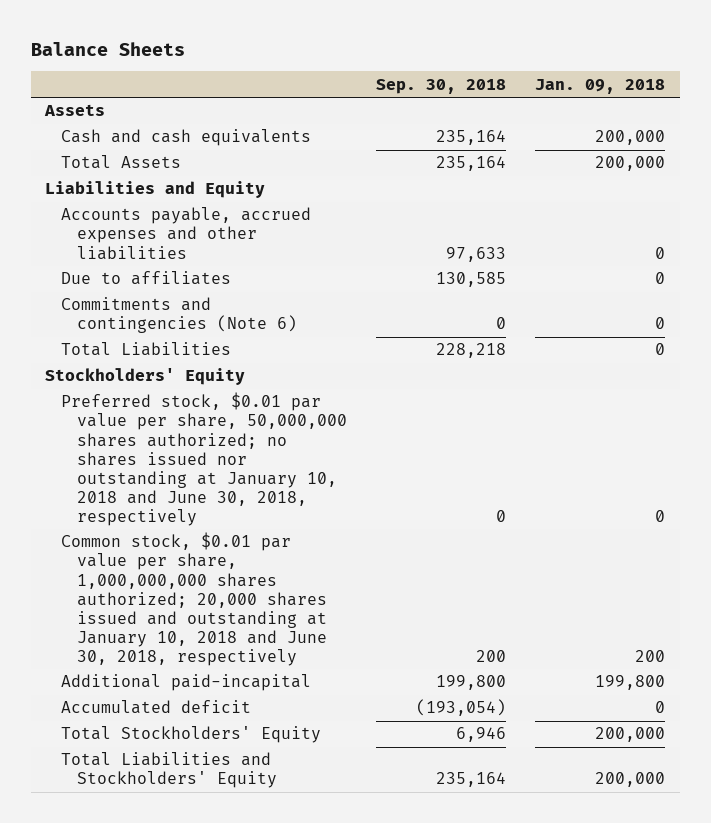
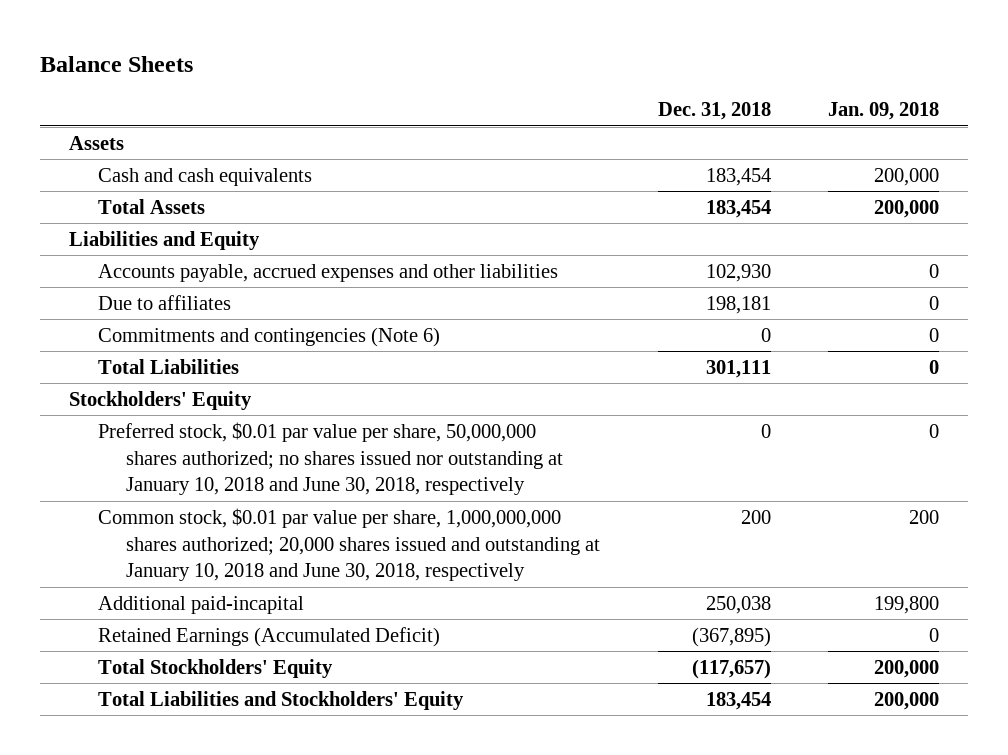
[376,78,507,94] Sep. 30, 2018 -> none
none -> [657,102,771,121] Dec. 31, 2018
[61,700,252,715] Accumulated deficit -> [97,626,440,647] Retained Earnings (Accumulated Deficit)

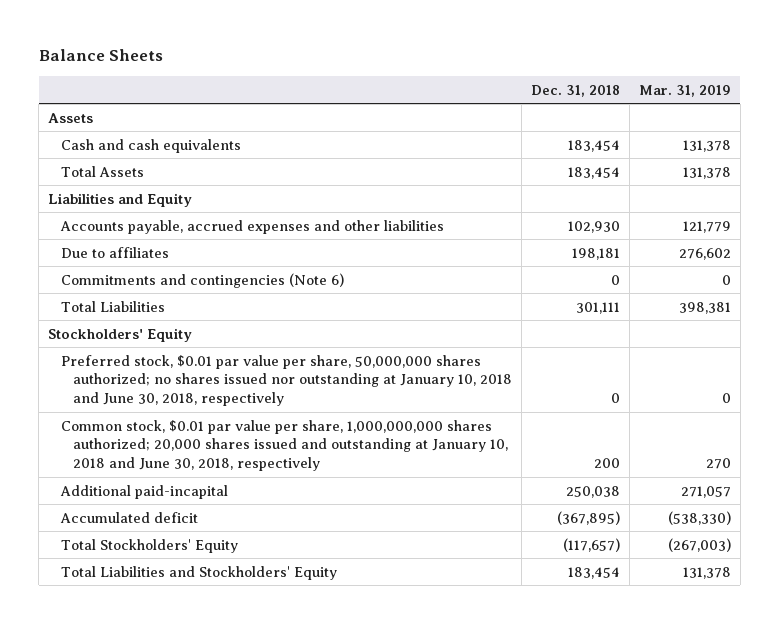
[828,102,940,121] Jan. 09, 2018 -> none
none -> [638,84,731,97] Mar. 31, 2019
[97,626,440,647] Retained Earnings (Accumulated Deficit) -> [59,511,198,523] Accumulated deficit

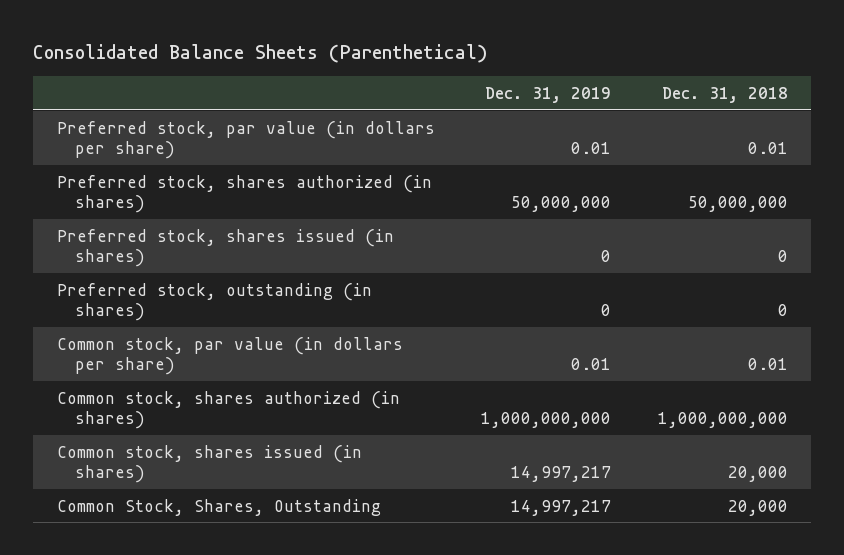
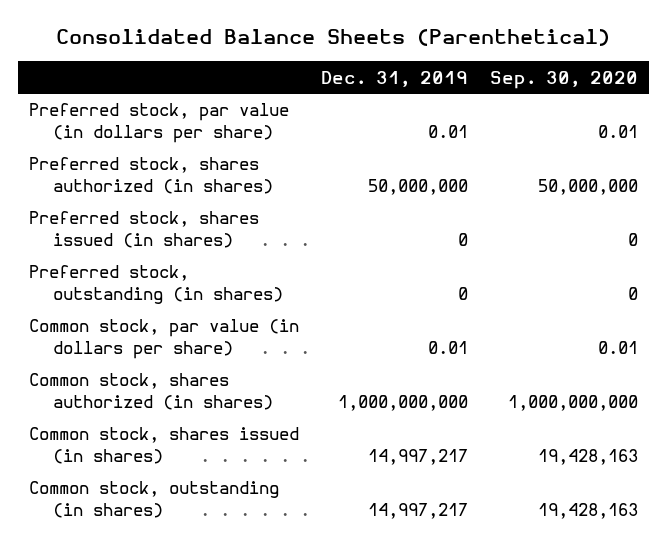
[661,86,788,103] Dec. 31, 2018 -> none
none -> [489,70,638,89] Sep. 30, 2020
[56,498,381,516] Common Stock, Shares, Outstanding -> [28,481,279,519] Common stock, outstanding (in shares)

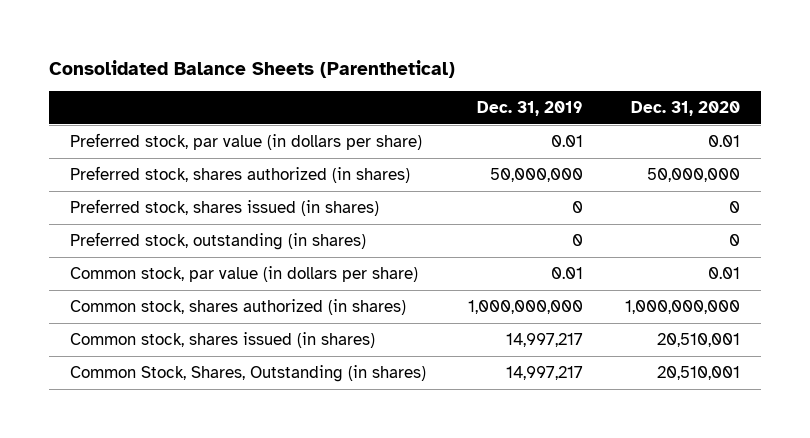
[489,70,638,89] Sep. 30, 2020 -> none
none -> [630,100,740,116] Dec. 31, 2020
[28,481,279,519] Common stock, outstanding (in shares) -> [70,364,427,382] Common Stock, Shares, Outstanding (in shares)

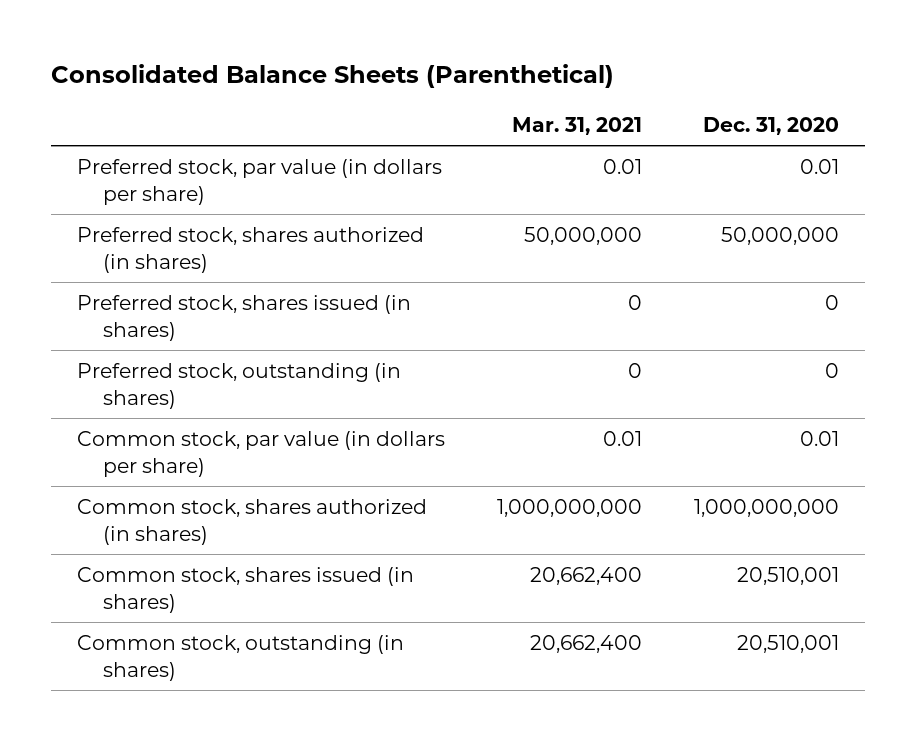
[476,100,583,116] Dec. 31, 2019 -> none
none -> [512,116,643,135] Mar. 31, 2021
[70,364,427,382] Common Stock, Shares, Outstanding (in shares) -> [77,634,405,681] Common stock, outstanding (in shares)

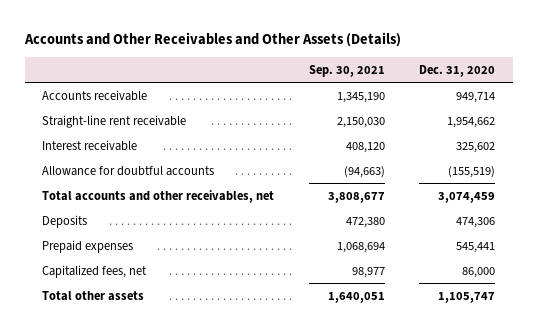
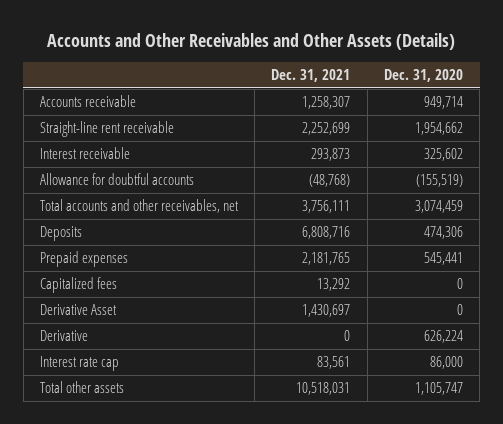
[308,64,385,77] Sep. 30, 2021 -> none
none -> [271,69,351,83] Dec. 31, 2021
[42,264,148,278] Capitalized fees, net -> [39,277,117,294] Capitalized fees
[462,266,496,278] 86,000 -> [456,278,463,290] 0
none -> [39,304,117,316] Derivative Asset
none -> [39,330,88,342] Derivative
none -> [39,356,119,372] Interest rate cap

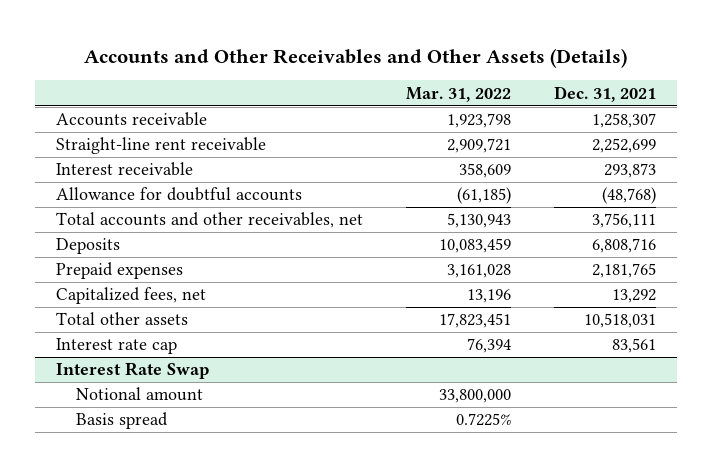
[383,69,463,83] Dec. 31, 2020 -> none
none -> [405,86,511,102] Mar. 31, 2022
[39,304,117,316] Derivative Asset -> none
[39,330,88,342] Derivative -> none
[39,277,117,294] Capitalized fees -> [56,287,207,305] Capitalized fees, net
[39,356,119,372] Interest rate cap -> [56,338,178,355] Interest rate cap
none -> [56,362,210,380] Interest Rate Swap
none -> [76,387,204,402] Notional amount
none -> [76,412,169,430] Basis spread

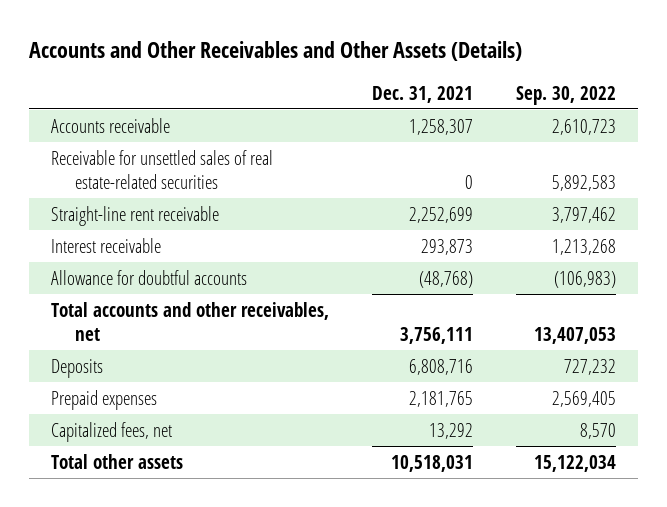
[405,86,511,102] Mar. 31, 2022 -> none
none -> [516,85,617,105] Sep. 30, 2022
none -> [50,149,273,189] Receivable for unsettled sales of real estate-related securities
[56,338,178,355] Interest rate cap -> none
[56,362,210,380] Interest Rate Swap -> none
[76,387,204,402] Notional amount -> none
[76,412,169,430] Basis spread -> none

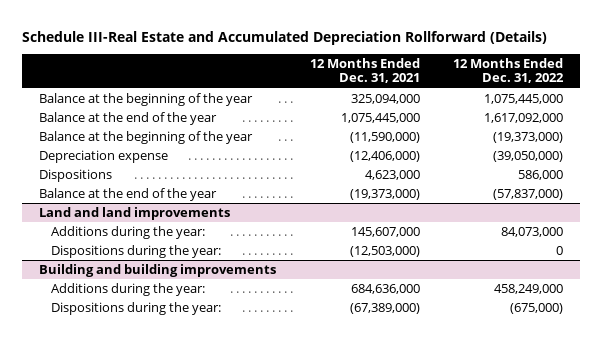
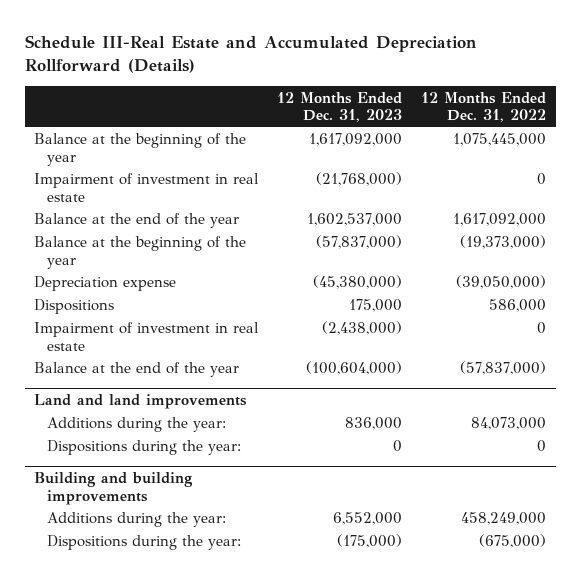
[309,57,420,84] 12 Months Ended Dec. 31, 2021 -> none
none -> [277,91,403,123] 12 Months Ended Dec. 31, 2023
none -> [34,173,260,203] Impairment of investment in real estate
none -> [34,322,260,352] Impairment of investment in real estate

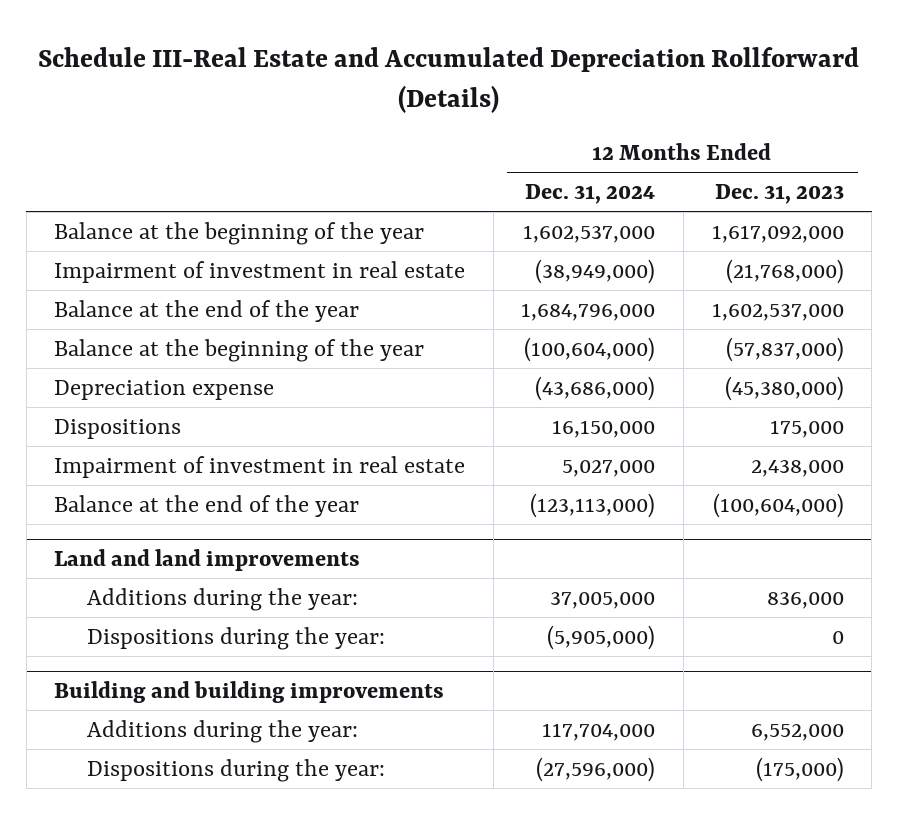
[421,91,547,123] 12 Months Ended Dec. 31, 2022 -> none
none -> [525,184,656,205] Dec. 31, 2024
[322,321,403,336] (2,438,000) -> [750,459,844,477] 2,438,000

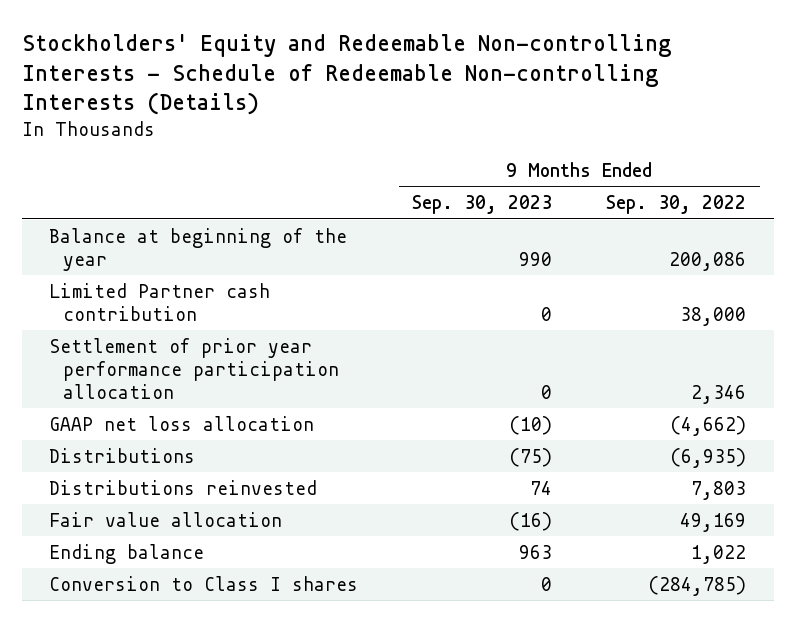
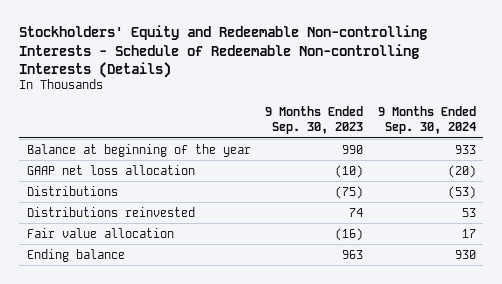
[606,195,747,215] Sep. 30, 2022 -> none
none -> [377,105,476,135] 9 Months Ended Sep. 30, 2024
[48,282,270,321] Limited Partner cash contribution -> none
[48,337,340,399] Settlement of prior year performance participation allocation -> none
[48,575,358,591] Conversion to Class I shares -> none

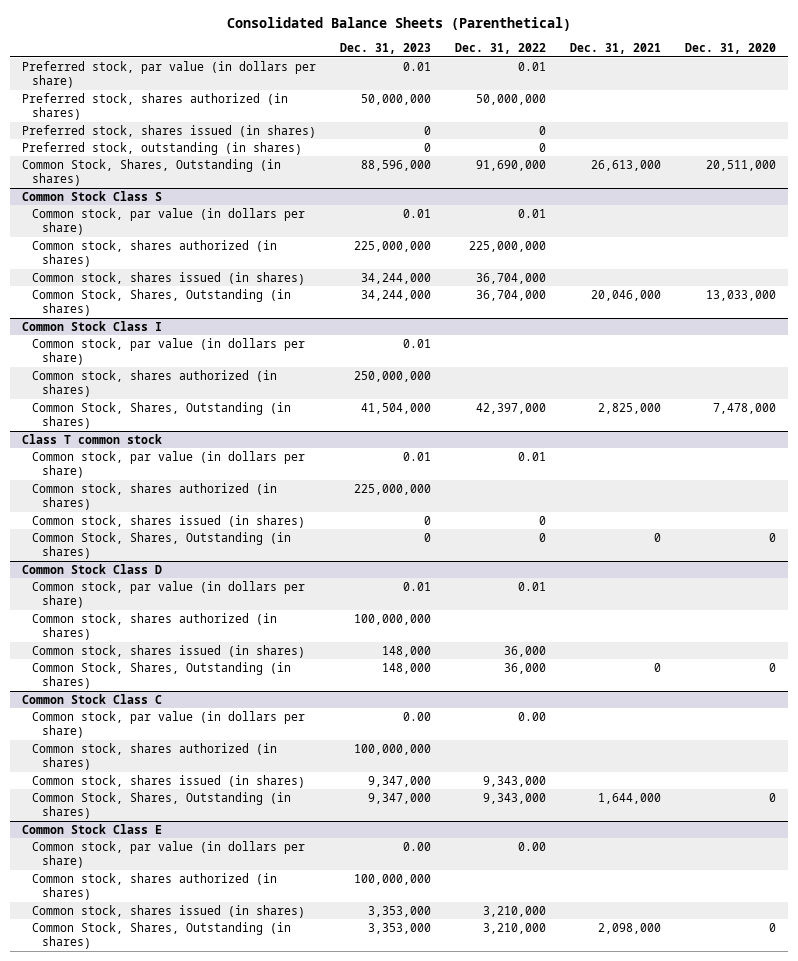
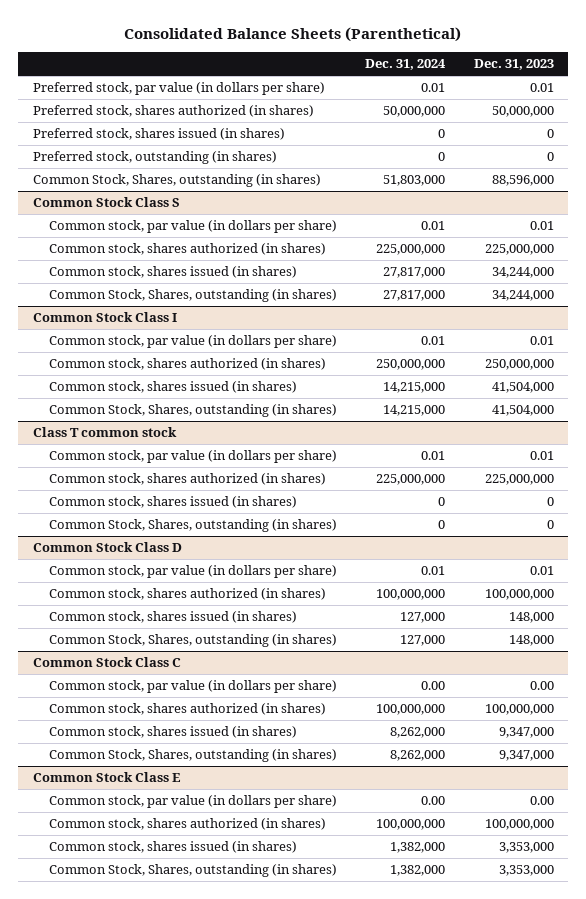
[454,43,546,55] Dec. 31, 2022 -> none
[570,43,662,55] Dec. 31, 2021 -> none
[685,43,777,55] Dec. 31, 2020 -> none
none -> [365,59,447,71] Dec. 31, 2024
[21,158,281,187] Common Stock, Shares, Outstanding (in shares) -> [32,174,321,188] Common Stock, Shares, outstanding (in shares)
[31,288,291,317] Common Stock, Shares, Outstanding (in shares) -> [48,289,337,303] Common Stock, Shares, outstanding (in shares)
none -> [48,381,297,394] Common stock, shares issued (in shares)
[31,401,291,430] Common Stock, Shares, Outstanding (in shares) -> [48,404,337,418] Common Stock, Shares, outstanding (in shares)
[31,531,291,560] Common Stock, Shares, Outstanding (in shares) -> [48,519,337,533] Common Stock, Shares, outstanding (in shares)
[31,661,291,690] Common Stock, Shares, Outstanding (in shares) -> [48,634,337,648] Common Stock, Shares, outstanding (in shares)
[31,791,291,820] Common Stock, Shares, Outstanding (in shares) -> [48,749,337,763] Common Stock, Shares, outstanding (in shares)
[31,921,291,950] Common Stock, Shares, Outstanding (in shares) -> [48,864,337,878] Common Stock, Shares, outstanding (in shares)

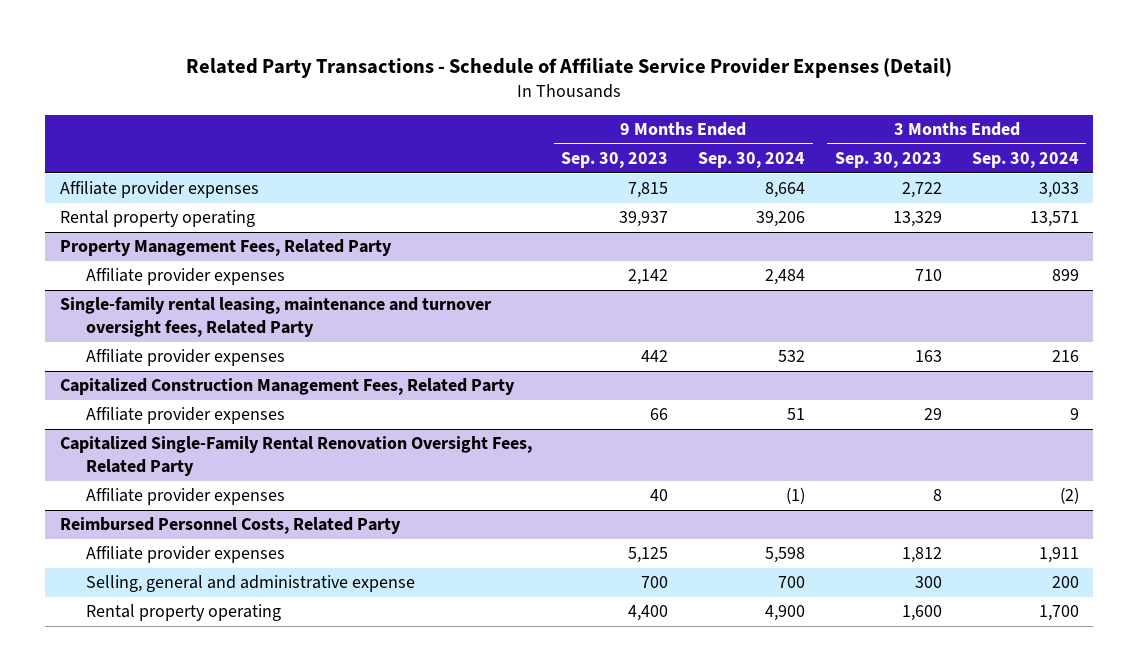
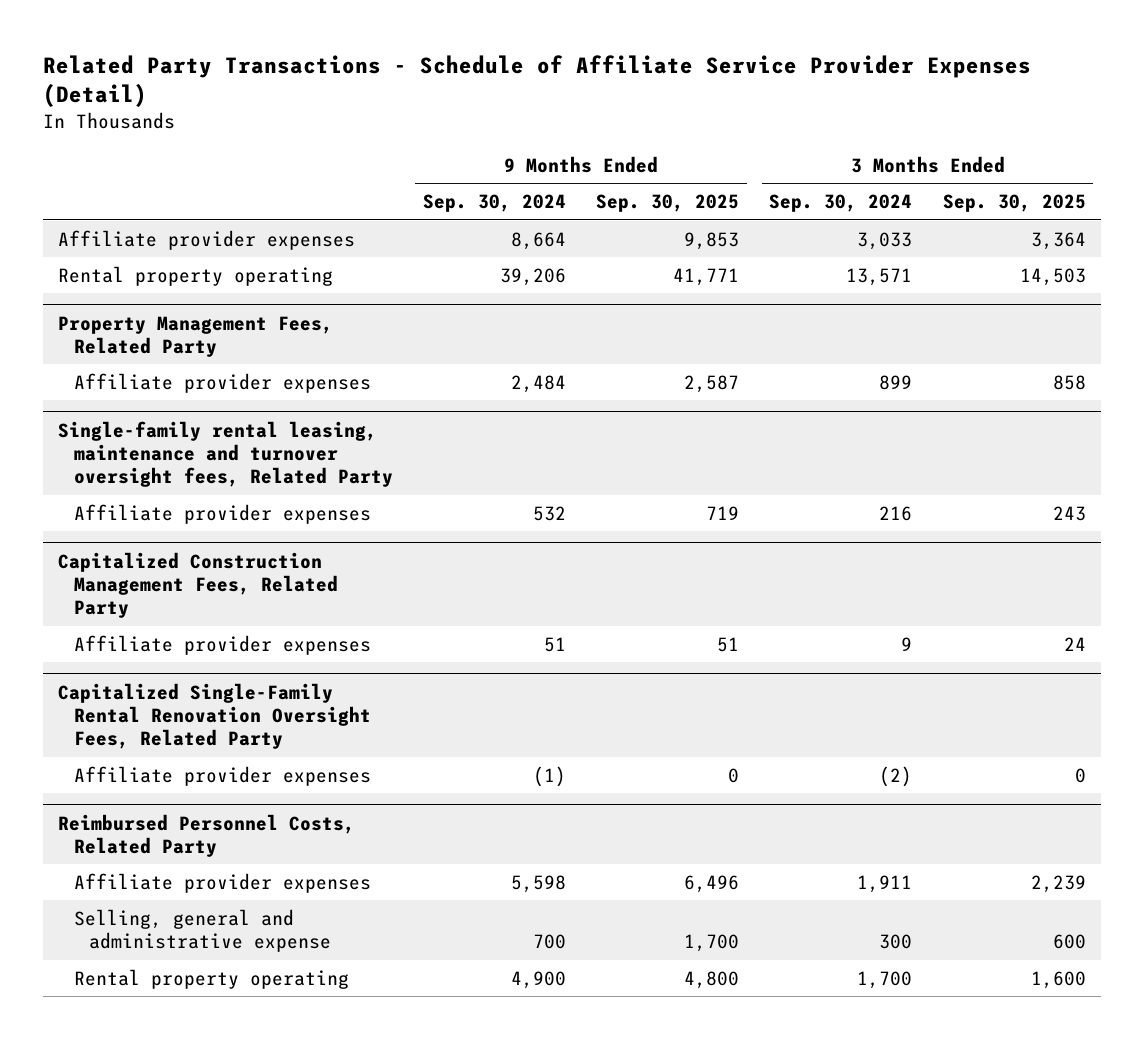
[561,152,669,169] Sep. 30, 2023 -> none
[834,152,942,169] Sep. 30, 2023 -> none
none -> [596,194,740,213] Sep. 30, 2025
none -> [942,194,1086,213] Sep. 30, 2025
[1051,576,1079,589] 200 -> [879,934,913,950] 300

